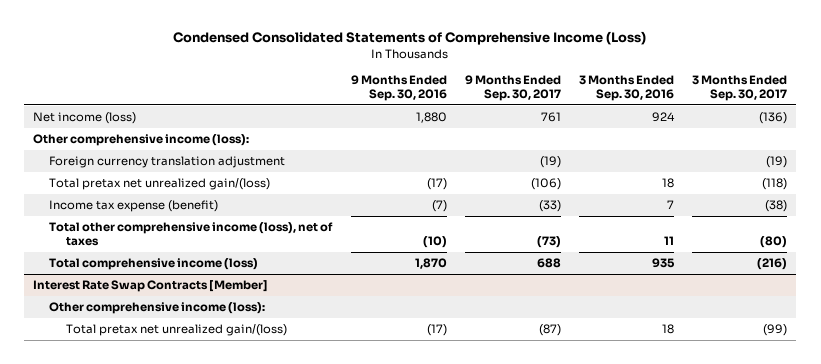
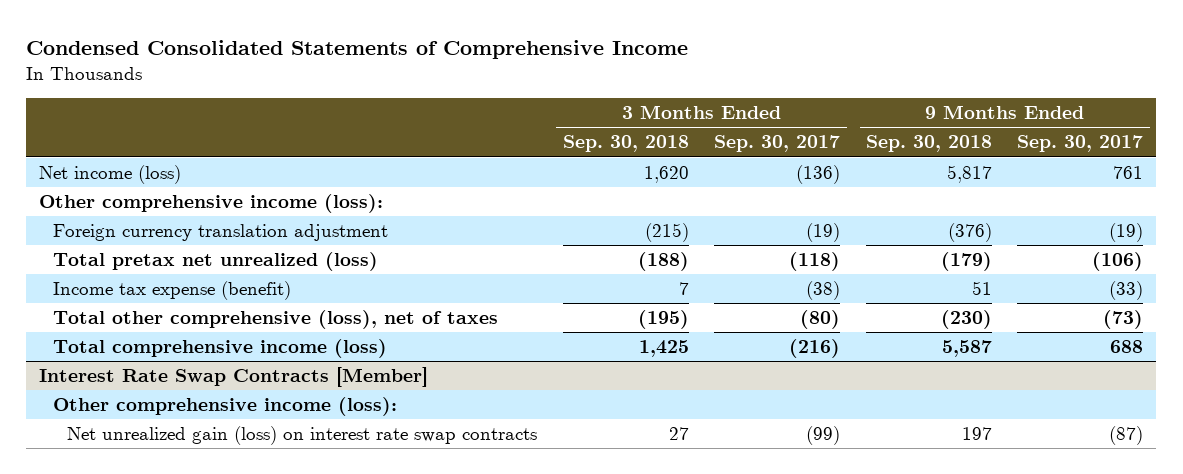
[173,31,647,46] Condensed Consolidated Statements of Comprehensive Income (Loss) -> [26,39,689,59] Condensed Consolidated Statements of Comprehensive Income
[350,75,447,102] 9 Months Ended Sep. 30, 2016 -> none
[579,75,675,102] 3 Months Ended Sep. 30, 2016 -> none
none -> [562,135,689,153] Sep. 30, 2018
none -> [865,135,992,153] Sep. 30, 2018
[49,178,271,191] Total pretax net unrealized gain/(loss) -> [53,251,379,271] Total pretax net unrealized (loss)
[49,222,334,246] Total other comprehensive income (loss), net of taxes -> [53,309,499,329] Total other comprehensive (loss), net of taxes
[65,324,287,337] Total pretax net unrealized gain/(loss) -> [67,425,538,445] Net unrealized gain (loss) on interest rate swap contracts

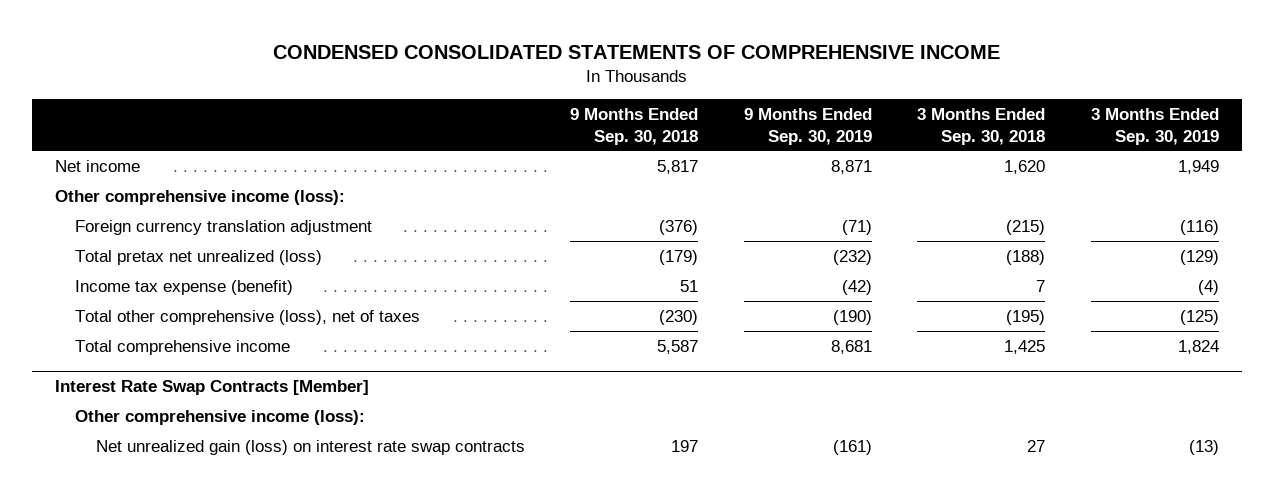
[26,39,689,59] Condensed Consolidated Statements of Comprehensive Income -> [273,45,1001,60] CONDENSED CONSOLIDATED STATEMENTS OF COMPREHENSIVE INCOME
[714,135,841,153] Sep. 30, 2017 -> none
[1017,135,1144,153] Sep. 30, 2017 -> none
none -> [743,108,872,145] 9 Months Ended Sep. 30, 2019
none -> [1091,108,1220,145] 3 Months Ended Sep. 30, 2019
[39,164,182,184] Net income (loss) -> [55,159,141,172] Net income
[53,338,388,358] Total comprehensive income (loss) -> [75,339,291,355] Total comprehensive income

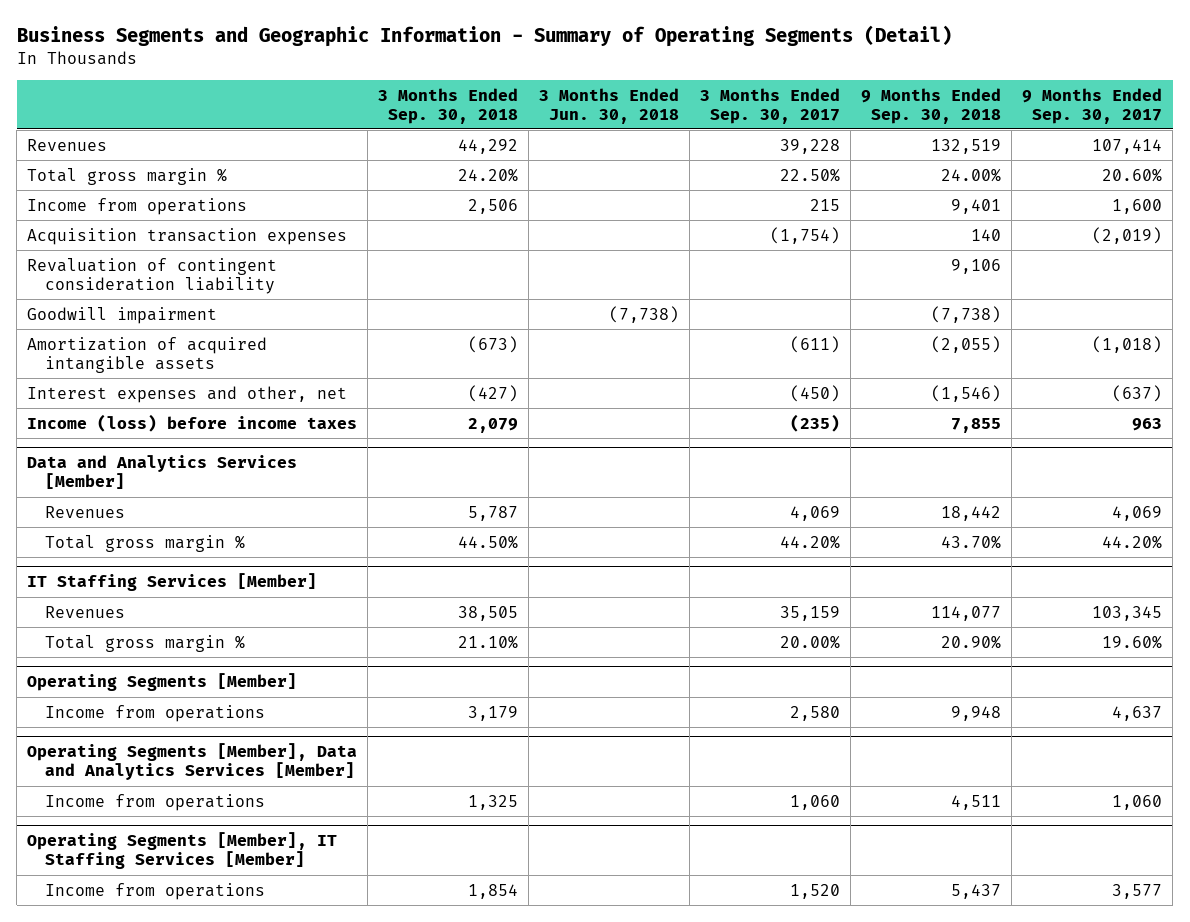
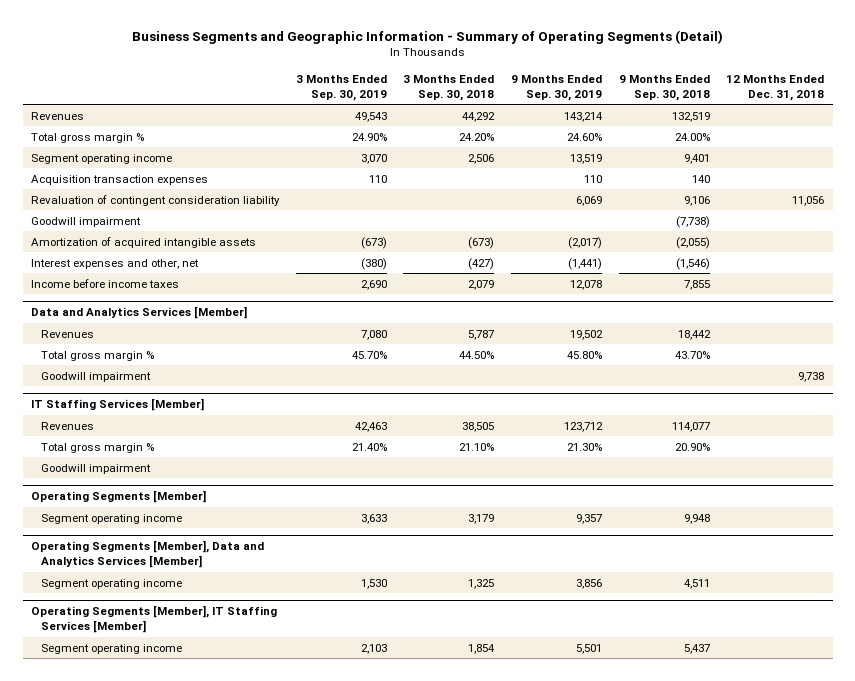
[539,87,680,124] 3 Months Ended Jun. 30, 2018 -> none
[700,87,841,124] 3 Months Ended Sep. 30, 2017 -> none
[1022,87,1163,124] 9 Months Ended Sep. 30, 2017 -> none
none -> [295,74,387,101] 3 Months Ended Sep. 30, 2019
none -> [511,74,603,101] 9 Months Ended Sep. 30, 2019
none -> [726,74,825,101] 12 Months Ended Dec. 31, 2018
[27,197,248,215] Income from operations -> [31,153,173,164] Segment operating income
[27,413,358,432] Income (loss) before income taxes -> [31,278,180,288] Income before income taxes
none -> [40,371,151,382] Goodwill impairment
none -> [40,463,151,474] Goodwill impairment
[45,704,266,722] Income from operations -> [40,513,182,524] Segment operating income
[45,793,266,811] Income from operations -> [40,578,182,589] Segment operating income
[45,882,266,900] Income from operations -> [40,643,182,654] Segment operating income

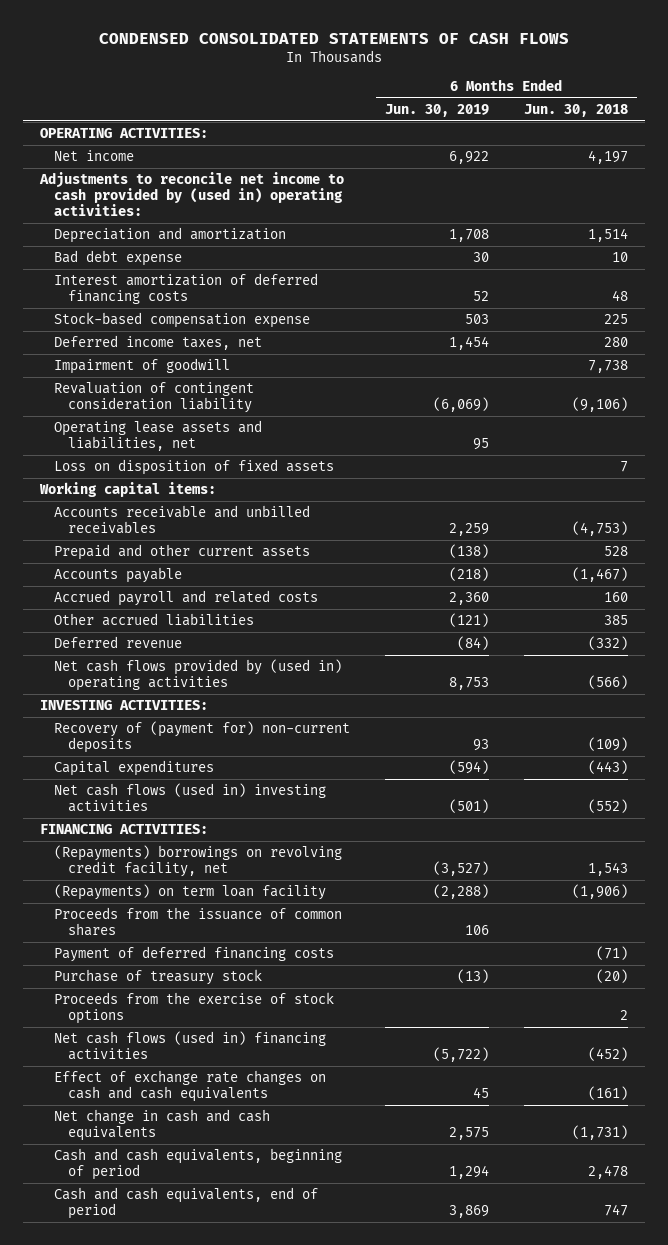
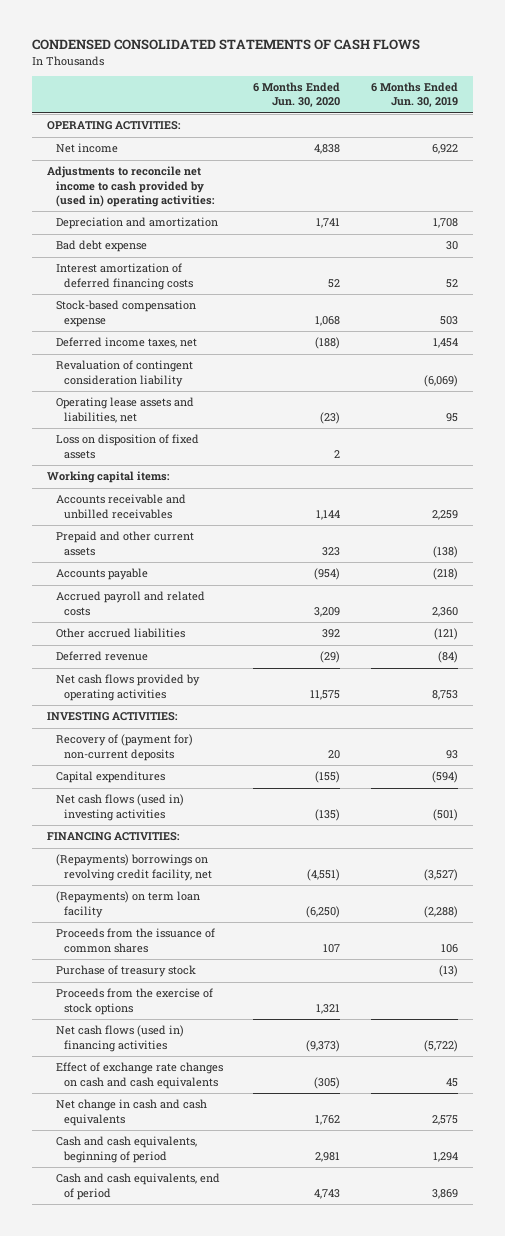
[523,103,628,117] Jun. 30, 2018 -> none
none -> [253,82,341,108] 6 Months Ended Jun. 30, 2020
[53,358,230,375] Impairment of goodwill -> none
[53,659,342,692] Net cash flows provided by (used in) operating activities -> [55,674,200,701] Net cash flows provided by operating activities
[53,946,334,963] Payment of deferred financing costs -> none

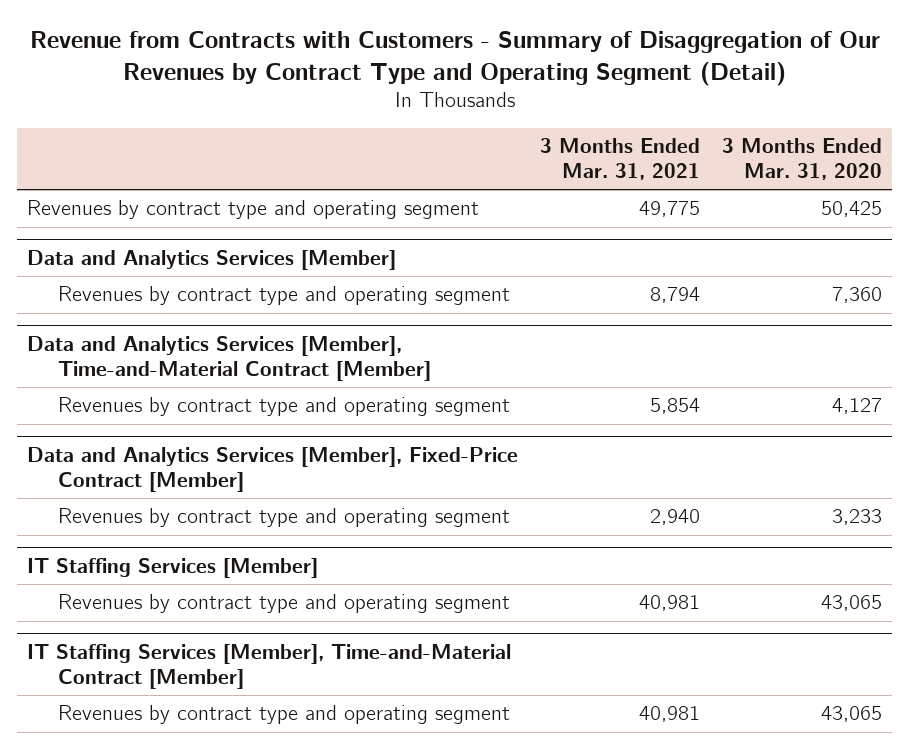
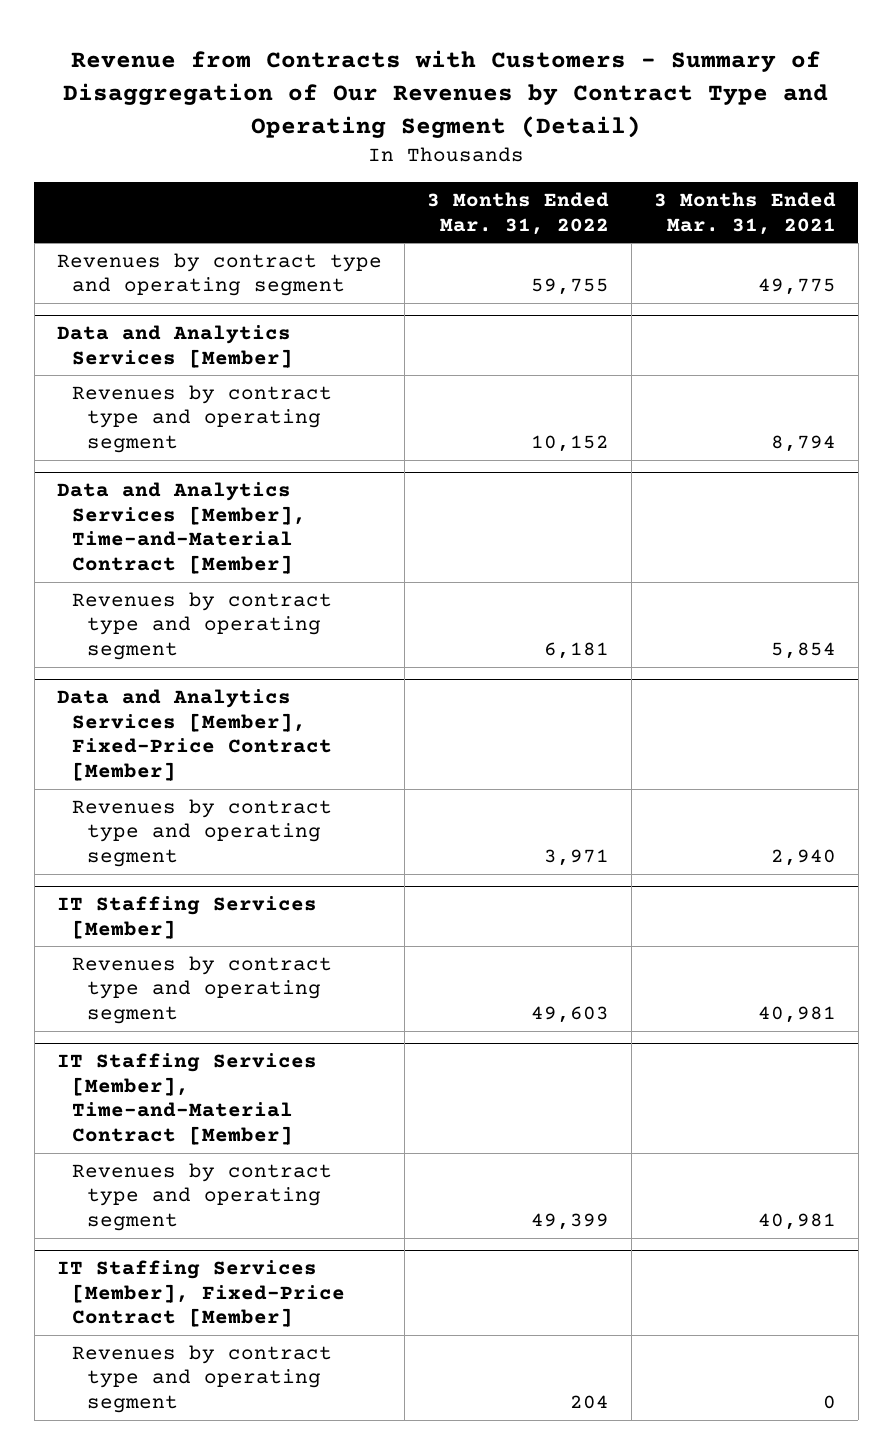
[721,138,882,181] 3 Months Ended Mar. 31, 2020 -> none
none -> [426,192,609,235] 3 Months Ended Mar. 31, 2022
none -> [56,1260,345,1328] IT Staffing Services [Member], Fixed-Price Contract [Member]
none -> [71,1344,332,1414] Revenues by contract type and operating segment

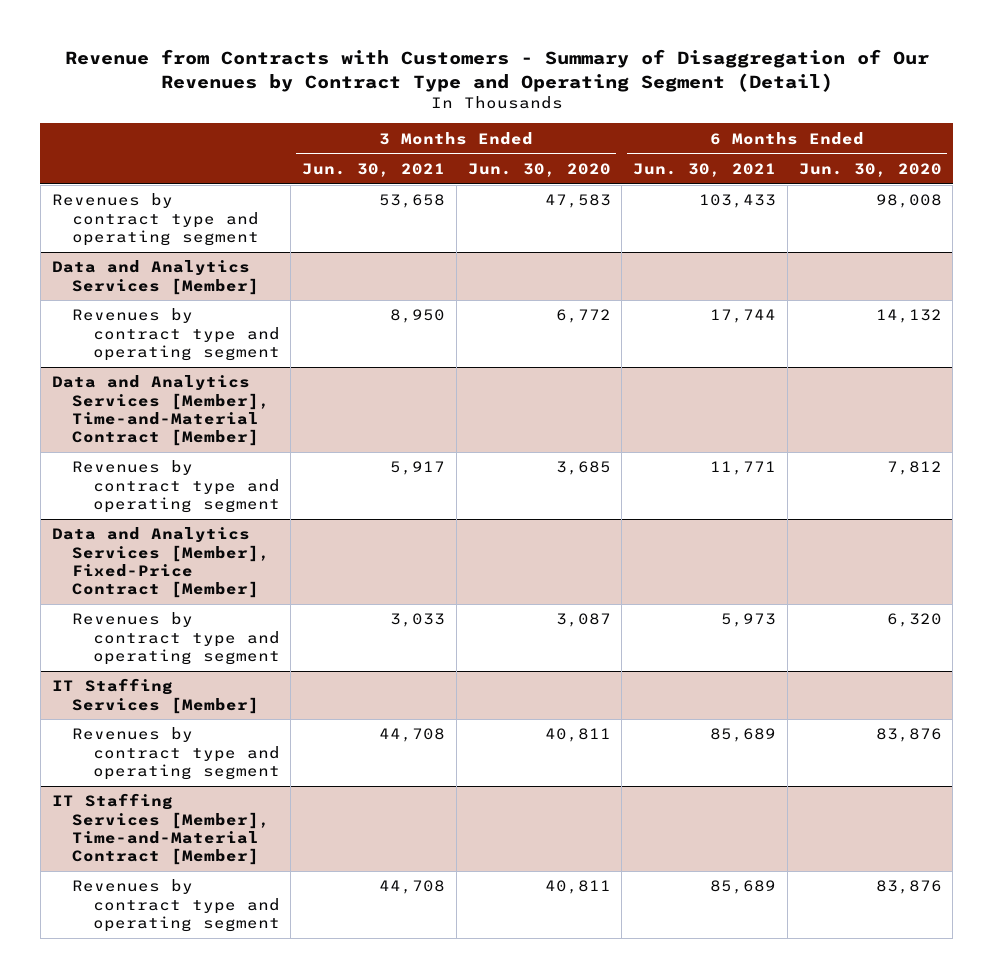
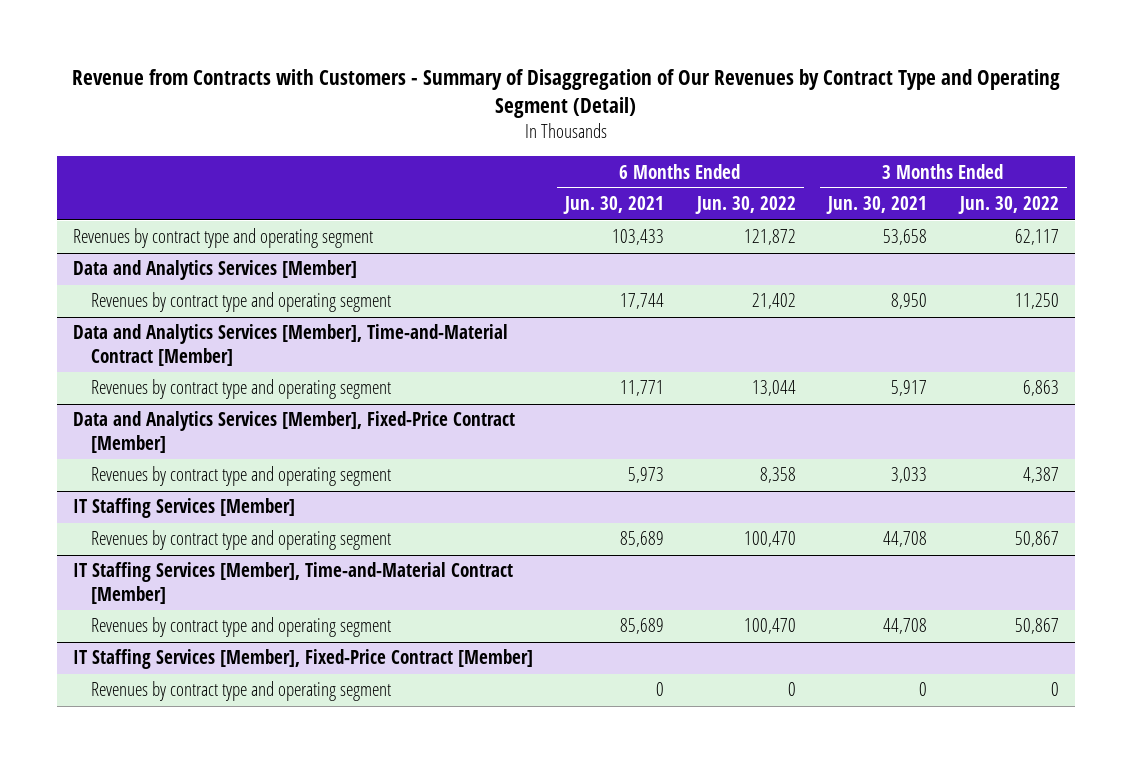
[467,163,611,178] Jun. 30, 2020 -> none
[798,163,942,178] Jun. 30, 2020 -> none
none -> [694,196,796,215] Jun. 30, 2022
none -> [957,196,1059,215] Jun. 30, 2022
none -> [72,649,533,670] IT Staffing Services [Member], Fixed-Price Contract [Member]
none -> [91,681,392,702] Revenues by contract type and operating segment

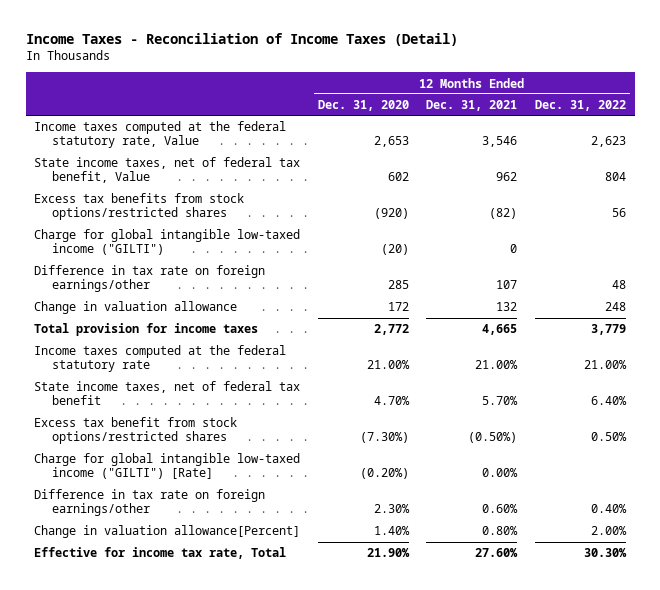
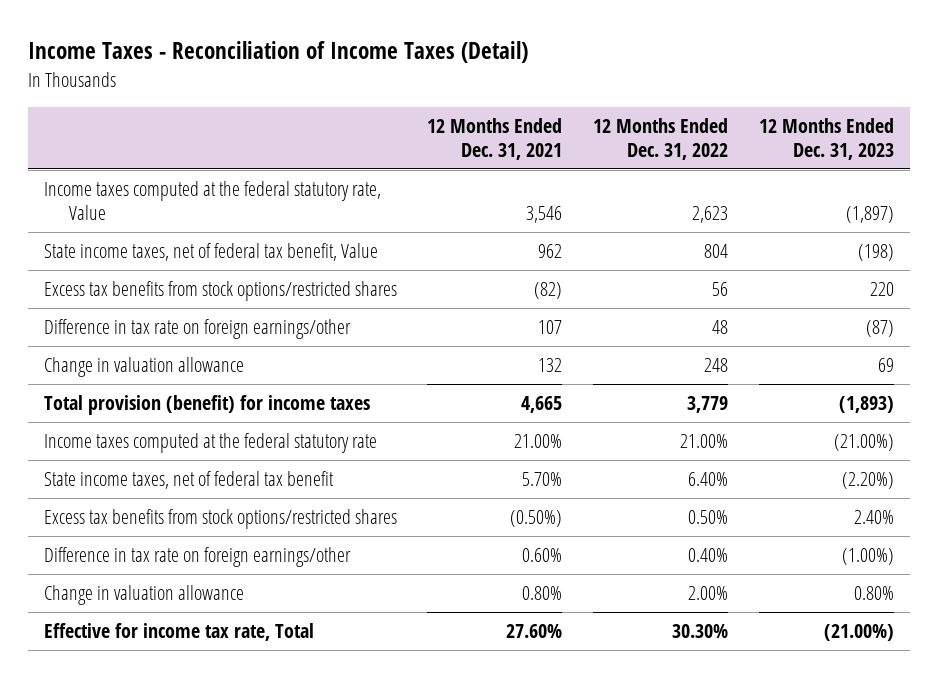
[317,100,409,112] Dec. 31, 2020 -> none
none -> [759,117,895,160] 12 Months Ended Dec. 31, 2023
[34,229,301,256] Charge for global intangible low-taxed income ("GILTI") -> none
[34,323,259,337] Total provision for income taxes -> [43,394,370,415] Total provision (benefit) for income taxes
[34,453,301,480] Charge for global intangible low-taxed income ("GILTI") [Rate] -> none
[34,417,238,445] Excess tax benefit from stock options/restricted shares -> [43,508,397,529] Excess tax benefits from stock options/restricted shares
[34,525,301,539] Change in valuation allowance[Percent] -> [43,584,244,605] Change in valuation allowance

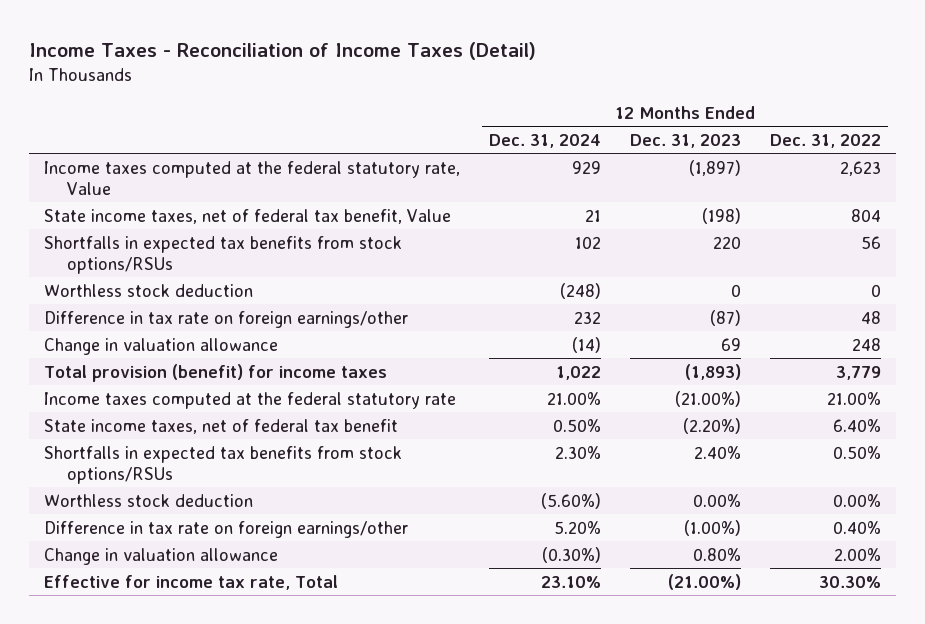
[427,117,563,160] 12 Months Ended Dec. 31, 2021 -> none
none -> [488,133,601,148] Dec. 31, 2024
[43,280,397,301] Excess tax benefits from stock options/restricted shares -> [43,235,402,274] Shortfalls in expected tax benefits from stock options/RSUs
none -> [43,283,253,297] Worthless stock deduction
[43,508,397,529] Excess tax benefits from stock options/restricted shares -> [43,445,402,484] Shortfalls in expected tax benefits from stock options/RSUs
none -> [43,493,253,507] Worthless stock deduction

